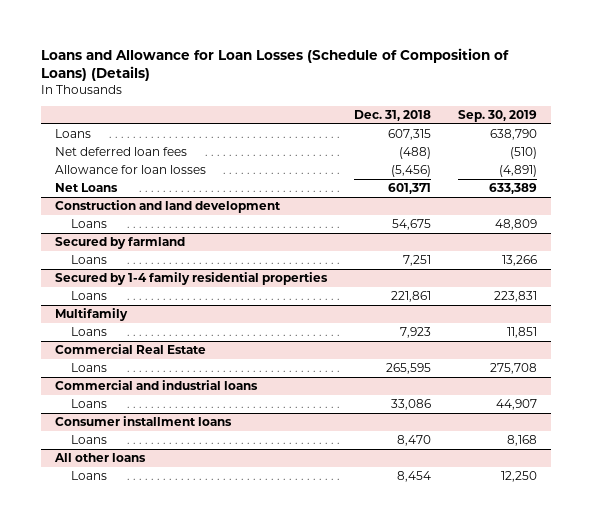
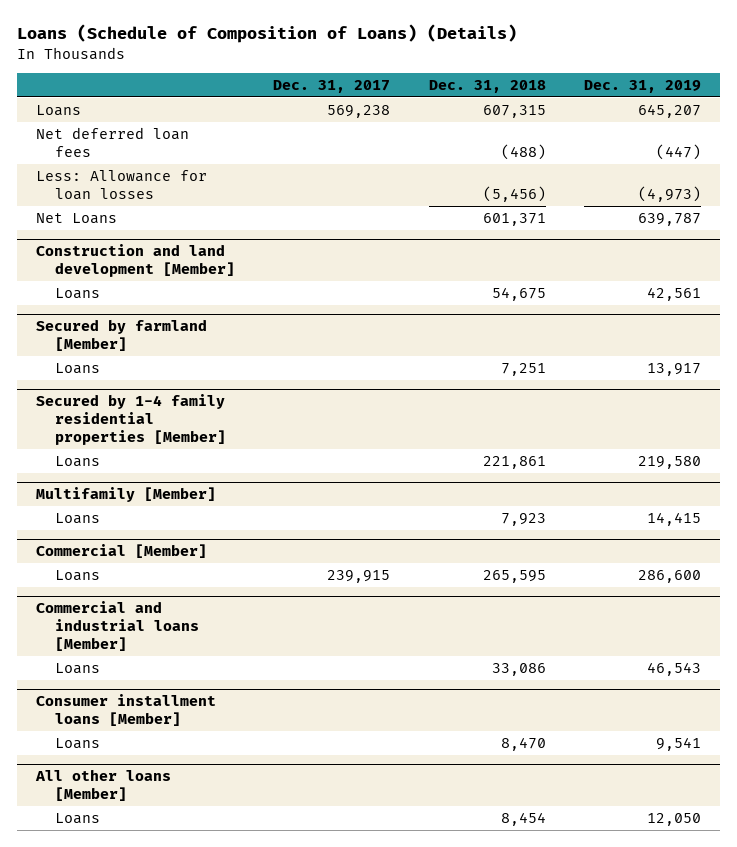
[41,47,510,82] Loans and Allowance for Loan Losses (Schedule of Composition of Loans) (Details) -> [16,24,517,44] Loans (Schedule of Composition of Loans) (Details)
[458,109,538,122] Sep. 30, 2019 -> none
none -> [273,79,391,93] Dec. 31, 2017
none -> [583,79,701,93] Dec. 31, 2019
[54,165,206,175] Allowance for loan losses -> [36,169,208,201] Less: Allowance for loan losses
[54,200,281,214] Construction and land development -> [36,243,235,278] Construction and land development [Member]
[54,237,185,250] Secured by farmland -> [36,318,208,352] Secured by farmland [Member]
[54,272,328,286] Secured by 1-4 family residential properties -> [36,393,226,446] Secured by 1-4 family residential properties [Member]
[54,308,128,322] Multifamily -> [36,486,217,502] Multifamily [Member]
[54,344,206,355] Commercial Real Estate -> [36,543,208,558] Commercial [Member]
[54,380,258,391] Commercial and industrial loans -> [36,600,199,652] Commercial and industrial loans [Member]
[54,416,232,427] Consumer installment loans -> [36,693,217,727] Consumer installment loans [Member]
[53,453,146,463] All other loans -> [35,768,172,802] All other loans [Member]

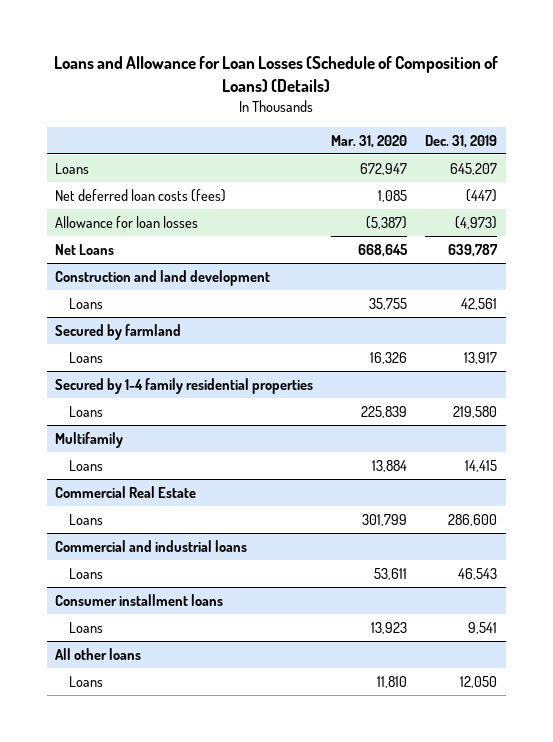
[16,24,517,44] Loans (Schedule of Composition of Loans) (Details) -> [54,56,499,93] Loans and Allowance for Loan Losses (Schedule of Composition of Loans) (Details)
[273,79,391,93] Dec. 31, 2017 -> none
[428,79,546,93] Dec. 31, 2018 -> none
none -> [331,134,408,148] Mar. 31, 2020
[36,126,190,158] Net deferred loan fees -> [55,189,227,203] Net deferred loan costs (fees)
[36,169,208,201] Less: Allowance for loan losses -> [55,216,199,229] Allowance for loan losses
[36,243,235,278] Construction and land development [Member] -> [55,270,271,287] Construction and land development
[36,318,208,352] Secured by farmland [Member] -> [55,324,182,341] Secured by farmland
[36,393,226,446] Secured by 1-4 family residential properties [Member] -> [55,378,314,395] Secured by 1-4 family residential properties
[36,486,217,502] Multifamily [Member] -> [55,432,124,449] Multifamily
[36,543,208,558] Commercial [Member] -> [55,486,197,499] Commercial Real Estate
[36,600,199,652] Commercial and industrial loans [Member] -> [55,540,248,553] Commercial and industrial loans
[36,693,217,727] Consumer installment loans [Member] -> [55,594,224,607] Consumer installment loans
[35,768,172,802] All other loans [Member] -> [55,648,142,661] All other loans

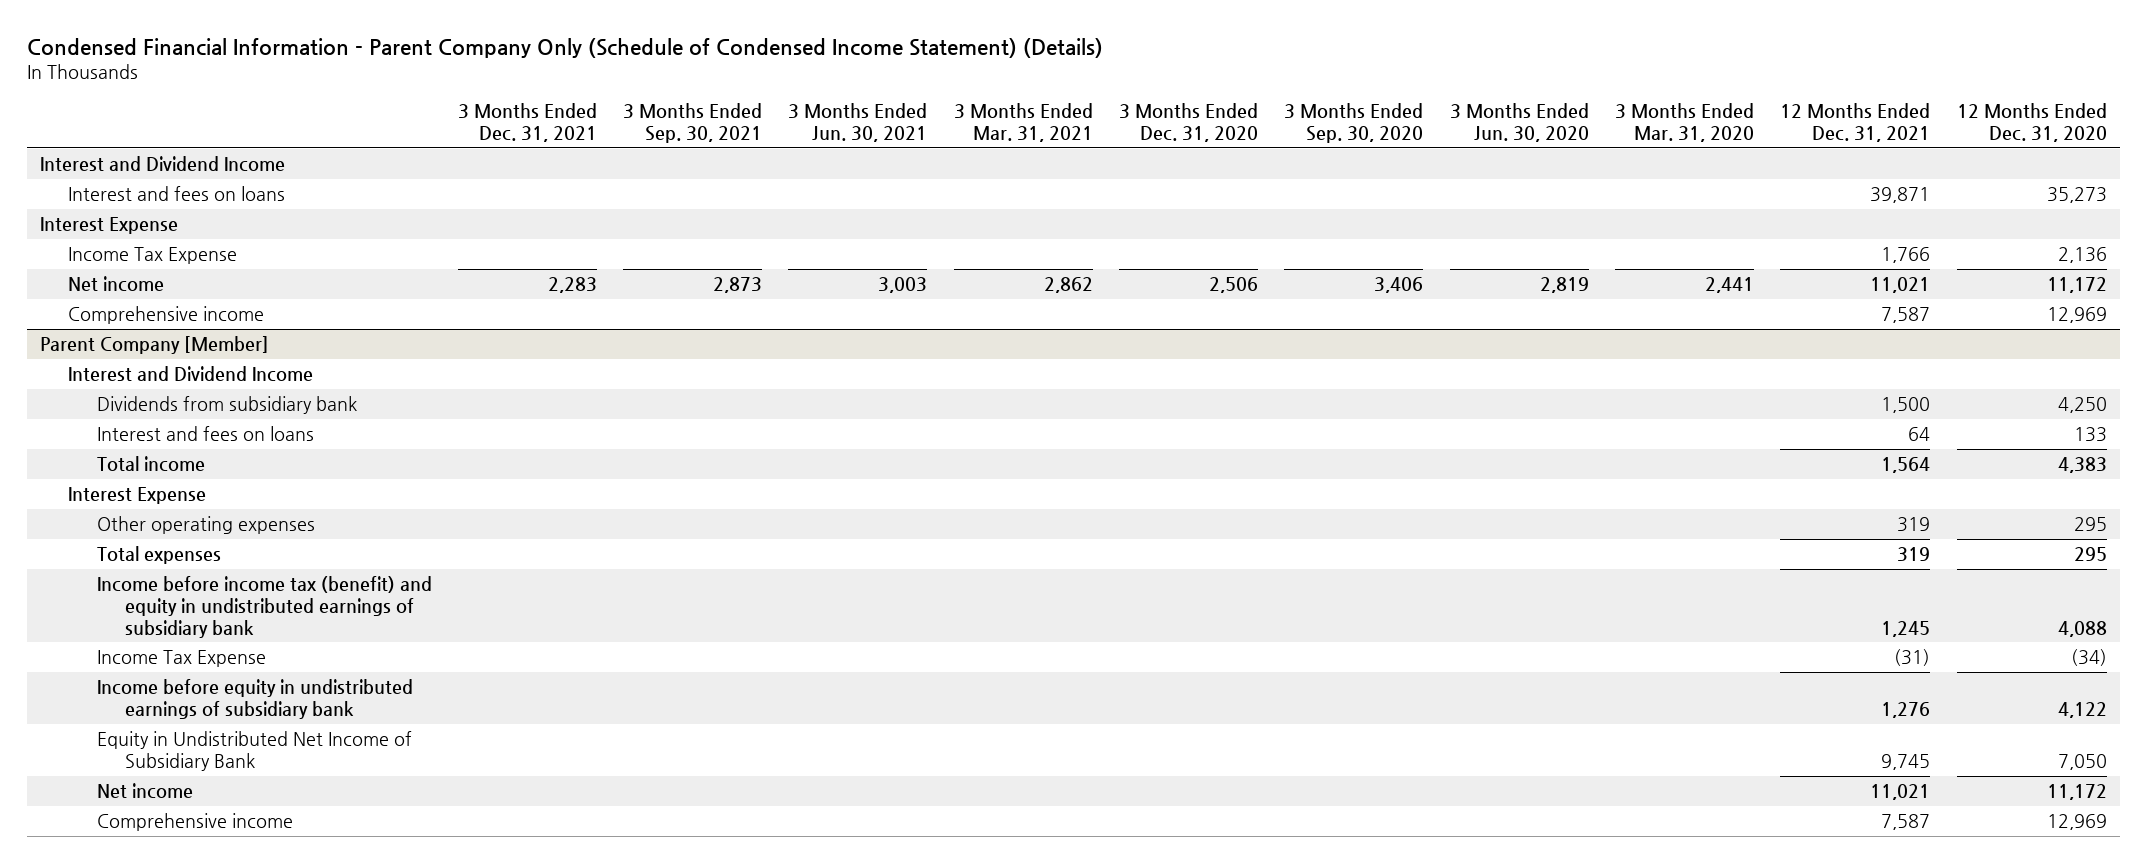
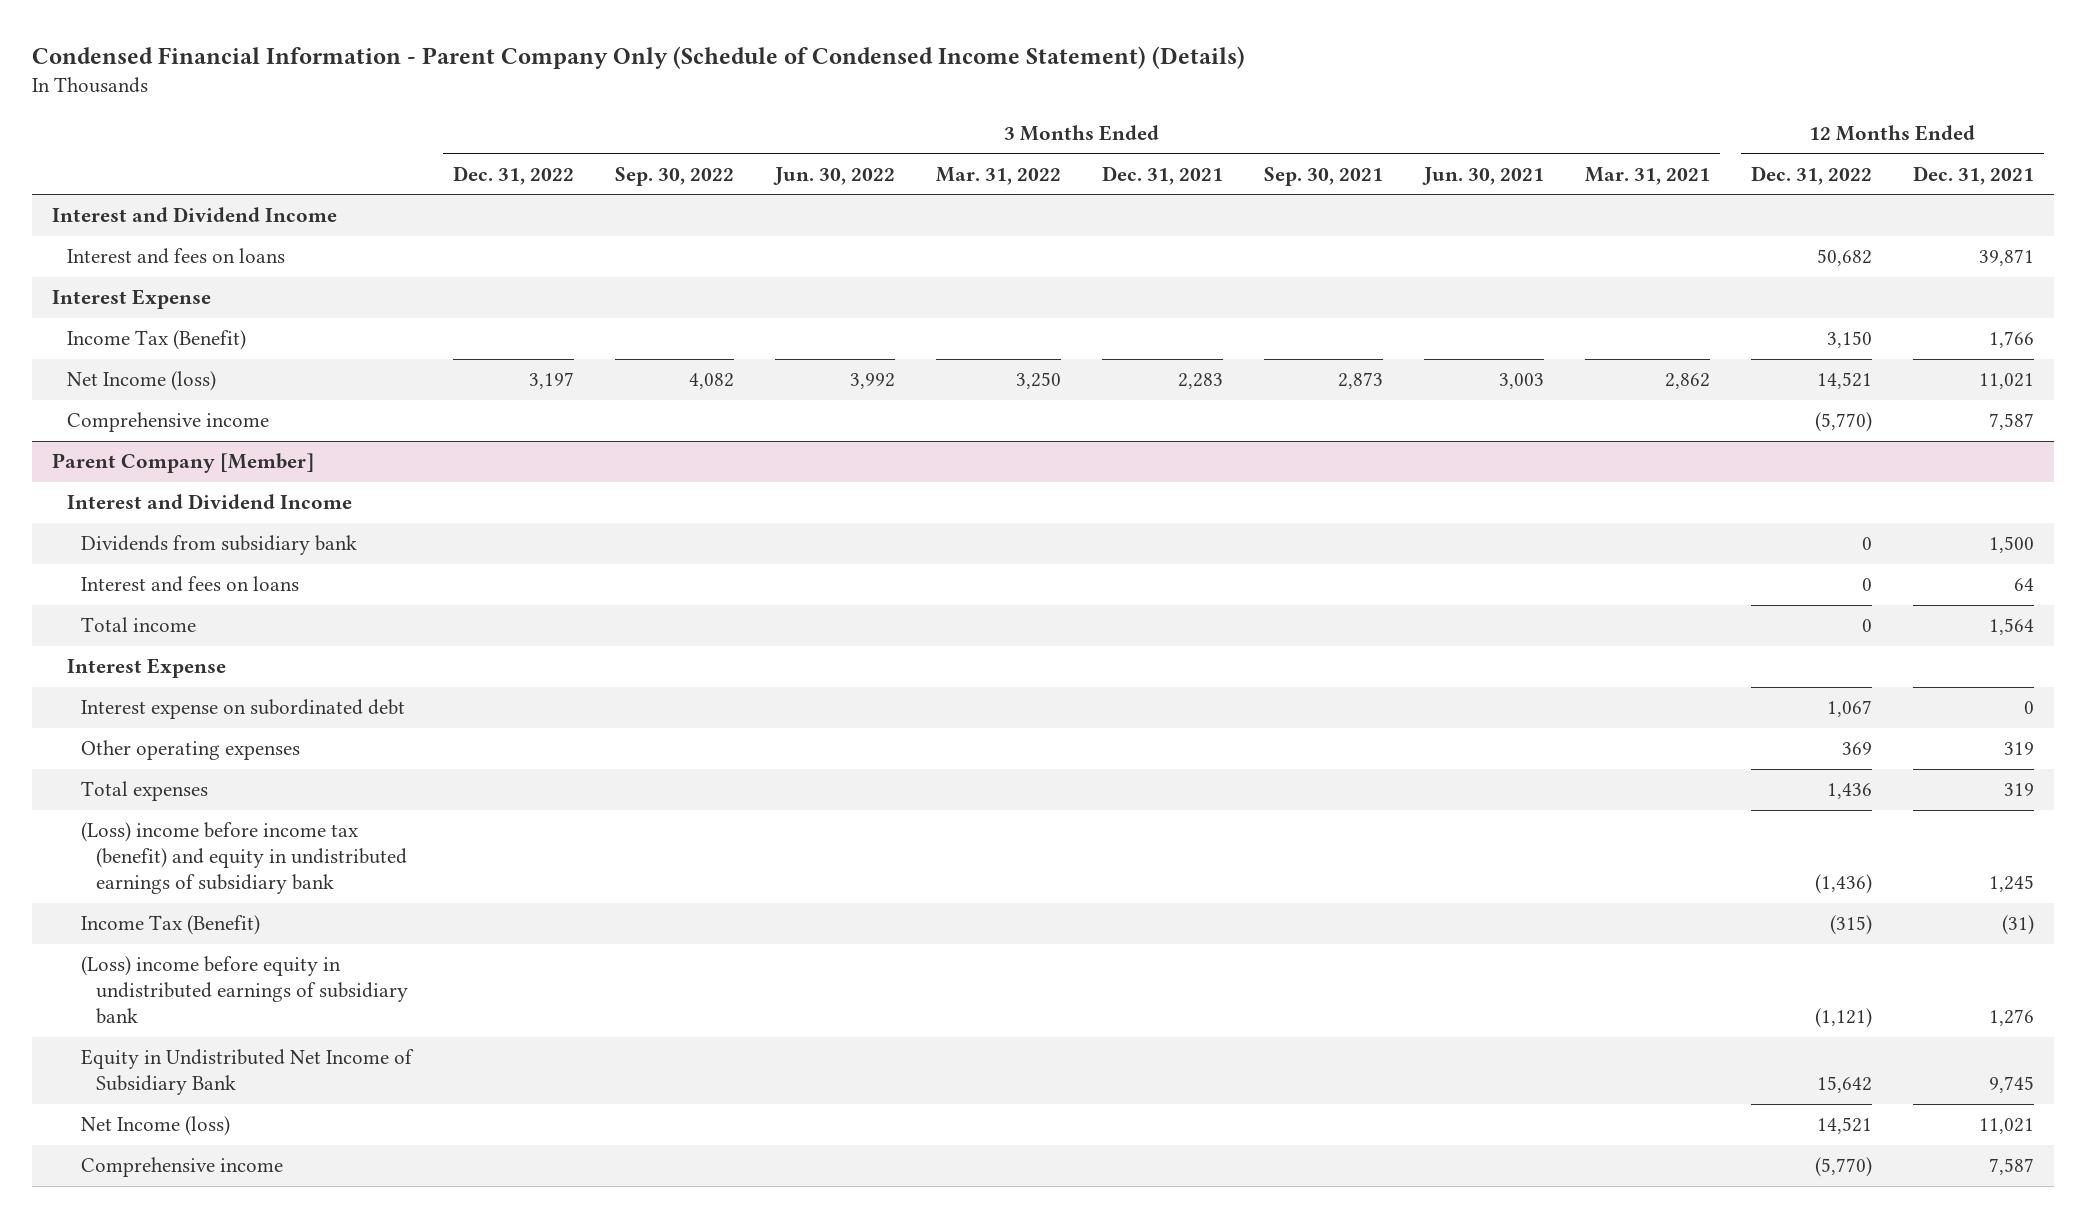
[1119,103,1259,143] 3 Months Ended Dec. 31, 2020 -> none
[1284,103,1424,144] 3 Months Ended Sep. 30, 2020 -> none
[1449,103,1589,143] 3 Months Ended Jun. 30, 2020 -> none
[1615,103,1755,143] 3 Months Ended Mar. 31, 2020 -> none
[1956,103,2107,143] 12 Months Ended Dec. 31, 2020 -> none
none -> [453,165,575,185] Dec. 31, 2022
none -> [615,166,735,186] Sep. 30, 2022
none -> [773,166,896,185] Jun. 30, 2022
none -> [936,166,1062,185] Mar. 31, 2022
none -> [1750,165,1872,185] Dec. 31, 2022
[68,247,238,265] Income Tax Expense -> [66,330,246,351] Income Tax (Benefit)
[68,276,165,293] Net income -> [66,371,216,392] Net Income (loss)
none -> [81,699,406,720] Interest expense on subordinated debt
[96,576,432,638] Income before income tax (benefit) and equity in undistributed earnings of subsidiary bank -> [81,822,408,895] (Loss) income before income tax (benefit) and equity in undistributed earnings of subsidiary bank
[96,650,266,668] Income Tax Expense -> [81,915,261,936] Income Tax (Benefit)
[96,679,413,719] Income before equity in undistributed earnings of subsidiary bank -> [81,956,409,1025] (Loss) income before equity in undistributed earnings of subsidiary bank
[96,783,193,800] Net income -> [81,1116,231,1137] Net Income (loss)

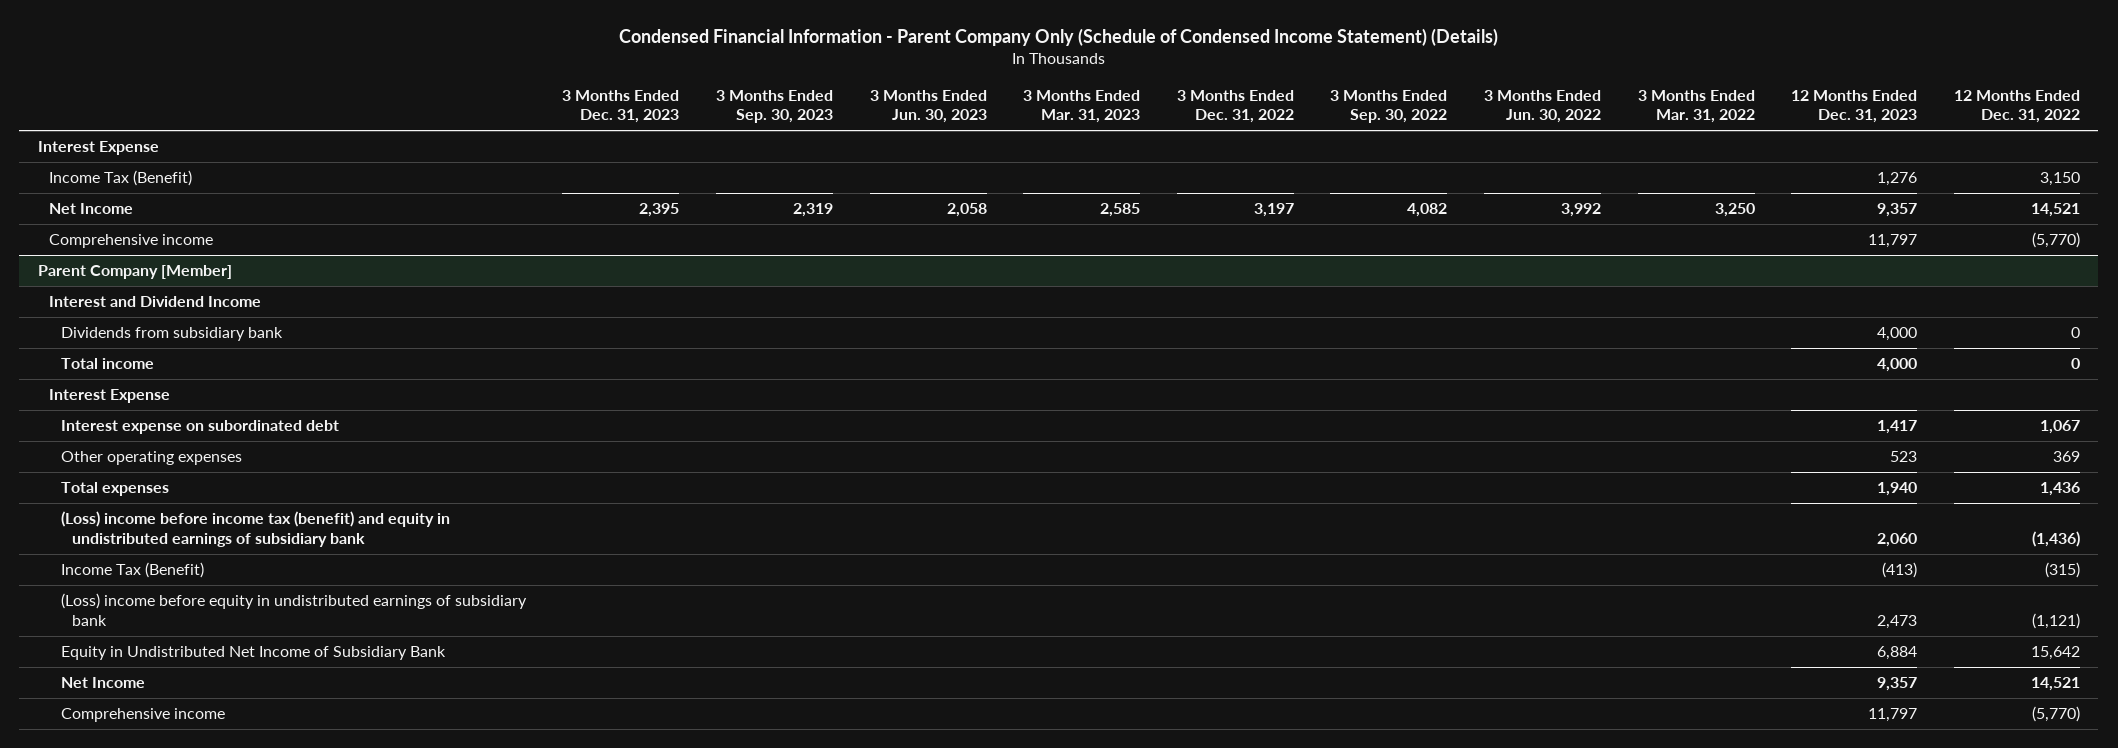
[1102,165,1224,185] Dec. 31, 2021 -> none
[1264,166,1384,186] Sep. 30, 2021 -> none
[1422,166,1545,185] Jun. 30, 2021 -> none
[1584,166,1710,185] Mar. 31, 2021 -> none
[1912,165,2034,185] Dec. 31, 2021 -> none
none -> [562,89,680,124] 3 Months Ended Dec. 31, 2023
none -> [716,89,834,124] 3 Months Ended Sep. 30, 2023
none -> [869,89,987,124] 3 Months Ended Jun. 30, 2023
none -> [1023,89,1141,124] 3 Months Ended Mar. 31, 2023
none -> [1791,89,1918,124] 12 Months Ended Dec. 31, 2023
[52,207,338,223] Interest and Dividend Income -> none
[66,248,285,265] Interest and fees on loans -> none
[66,371,216,392] Net Income (loss) -> [49,203,134,215] Net Income
[81,576,300,593] Interest and fees on loans -> none
[81,1116,231,1137] Net Income (loss) -> [60,677,145,689] Net Income

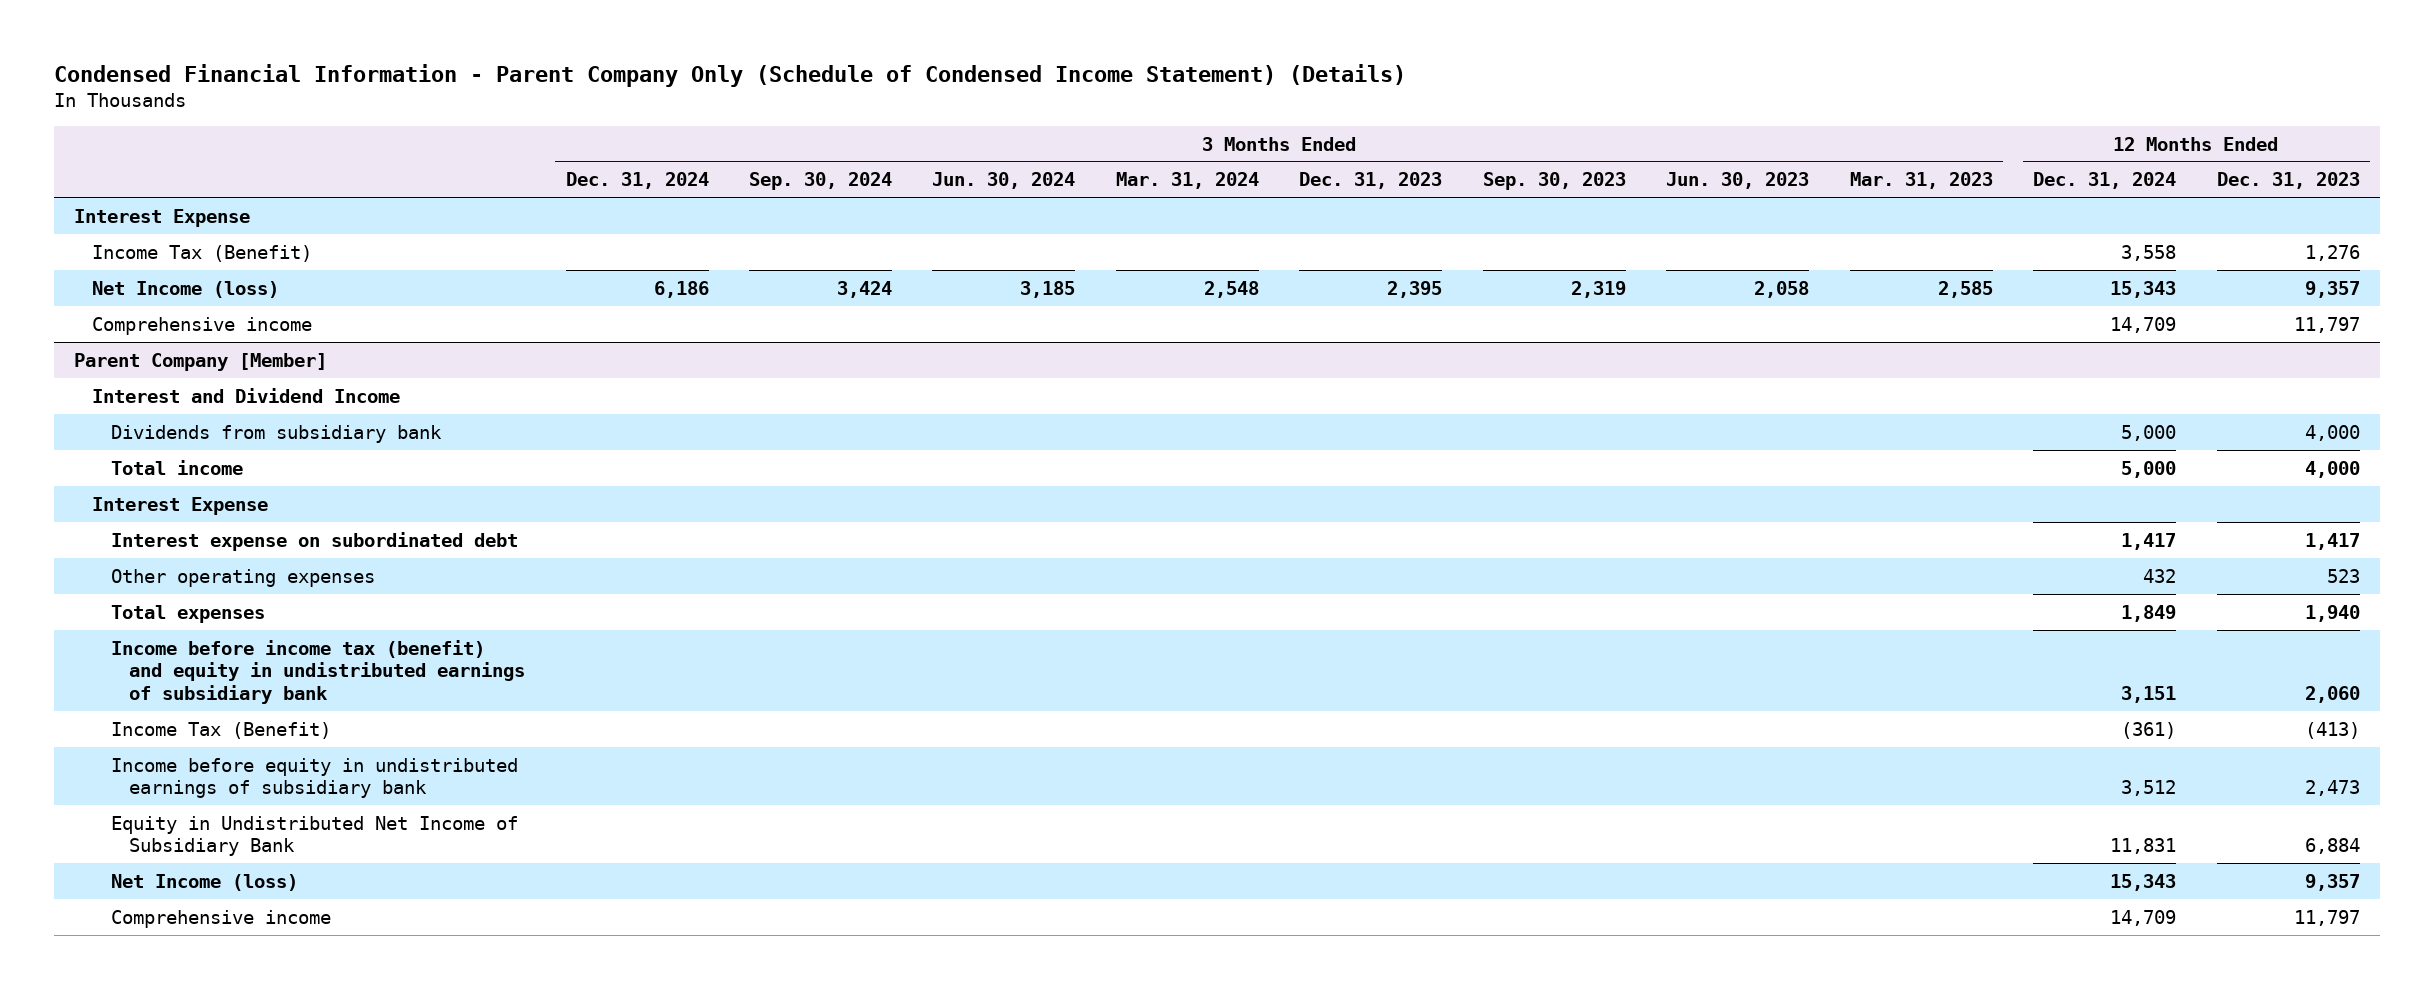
[1176,89,1294,124] 3 Months Ended Dec. 31, 2022 -> none
[1330,89,1448,124] 3 Months Ended Sep. 30, 2022 -> none
[1484,89,1602,124] 3 Months Ended Jun. 30, 2022 -> none
[1637,89,1755,124] 3 Months Ended Mar. 31, 2022 -> none
[1953,89,2080,124] 12 Months Ended Dec. 31, 2022 -> none
none -> [565,172,709,190] Dec. 31, 2024
none -> [748,172,892,191] Sep. 30, 2024
none -> [932,172,1076,190] Jun. 30, 2024
none -> [1115,172,1259,190] Mar. 31, 2024
none -> [2033,172,2177,190] Dec. 31, 2024
[49,203,134,215] Net Income -> [92,280,280,298] Net Income (loss)
[60,511,450,547] (Loss) income before income tax (benefit) and equity in undistributed earnings of subsidiary bank -> [110,639,526,705] Income before income tax (benefit) and equity in undistributed earnings of subsidiary bank
[60,593,527,626] (Loss) income before equity in undistributed earnings of subsidiary bank -> [110,757,518,799] Income before equity in undistributed earnings of subsidiary bank
[60,677,145,689] Net Income -> [110,873,298,891] Net Income (loss)

